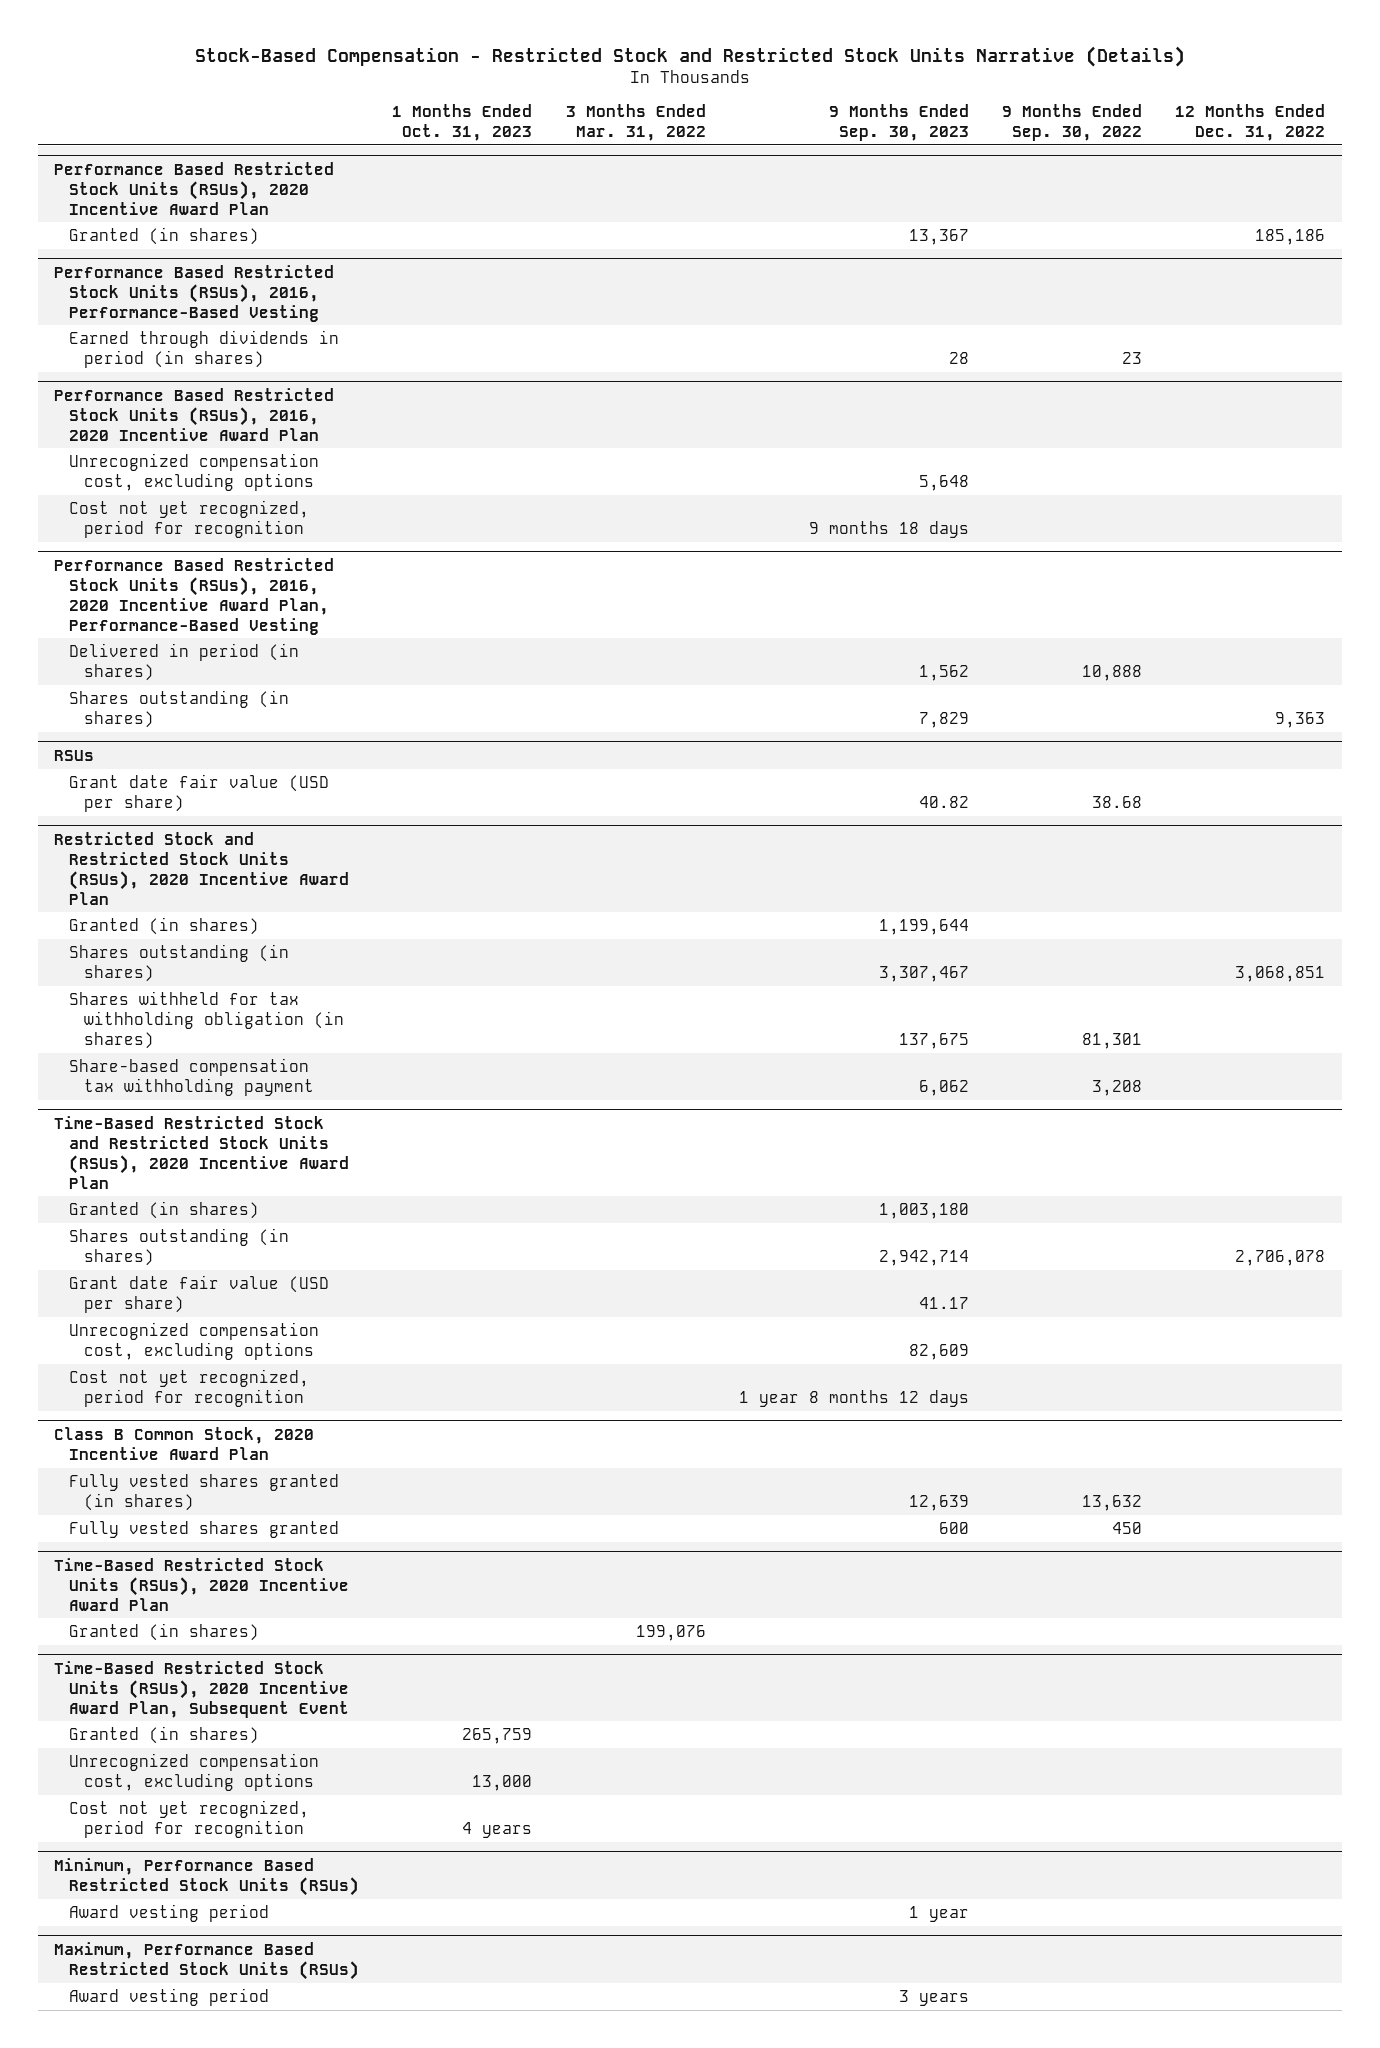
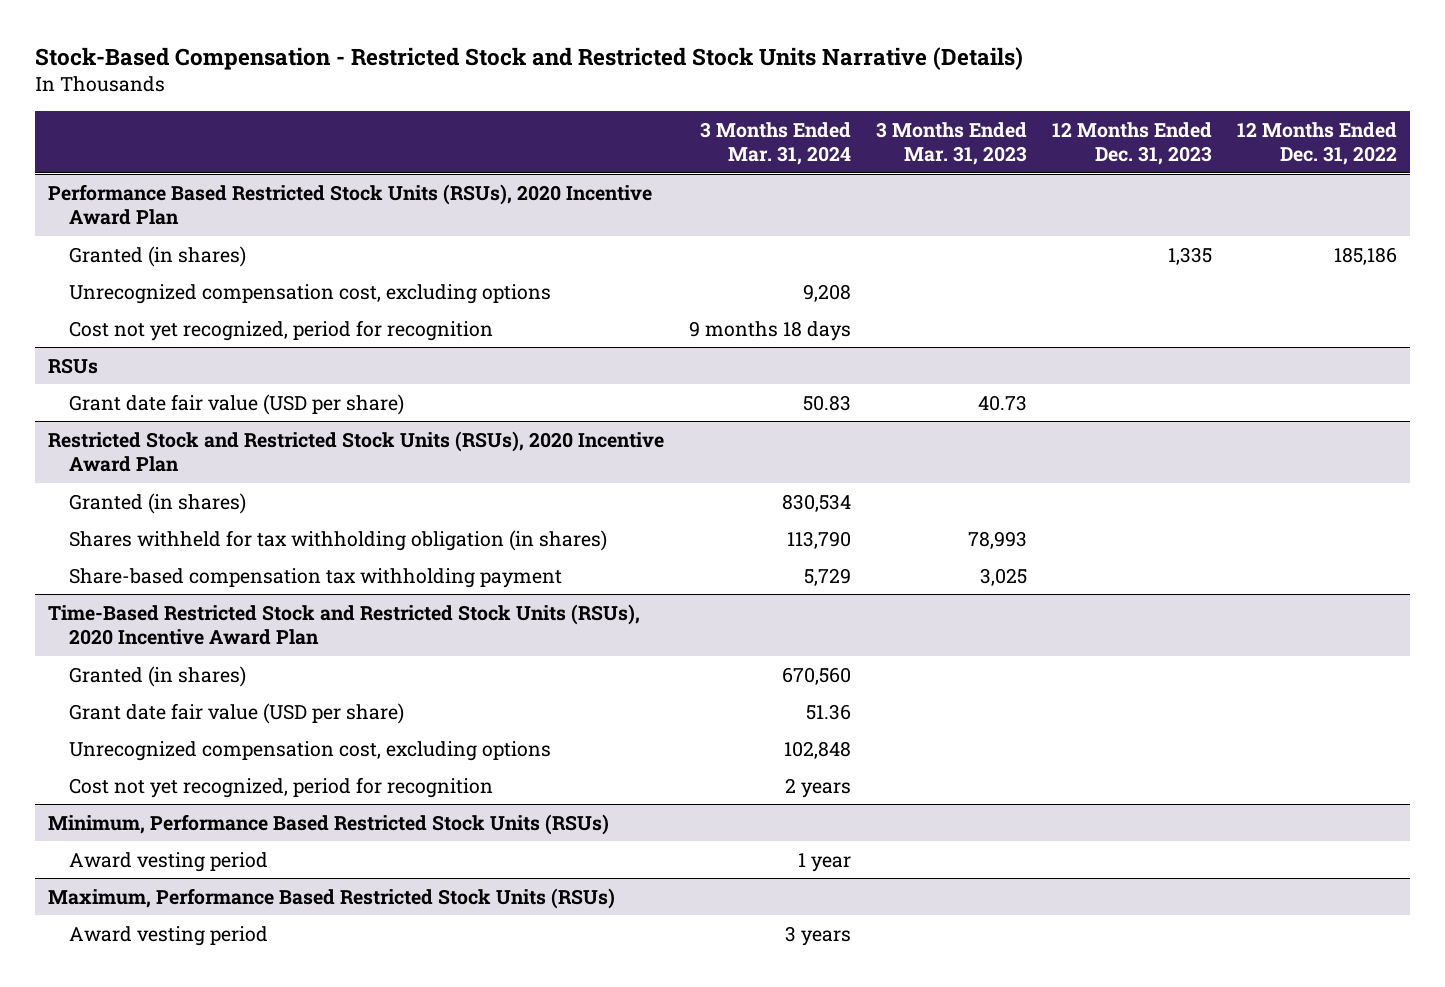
[392,103,533,141] 1 Months Ended Oct. 31, 2023 -> none
[565,103,706,141] 3 Months Ended Mar. 31, 2022 -> none
[828,103,969,141] 9 Months Ended Sep. 30, 2023 -> none
[1002,103,1143,141] 9 Months Ended Sep. 30, 2022 -> none
none -> [699,121,851,166] 3 Months Ended Mar. 31, 2024
none -> [875,121,1027,166] 3 Months Ended Mar. 31, 2023
none -> [1052,121,1213,166] 12 Months Ended Dec. 31, 2023
[54,264,335,322] Performance Based Restricted Stock Units (RSUs), 2016, Performance-Based Vesting -> none
[69,329,340,368] Earned through dividends in period (in shares) -> none
[54,387,335,441] Performance Based Restricted Stock Units (RSUs), 2016, 2020 Incentive Award Plan -> none
[69,452,320,491] Unrecognized compensation cost, excluding options -> none
[69,499,310,538] Cost not yet recognized, period for recognition -> none
[54,557,335,635] Performance Based Restricted Stock Units (RSUs), 2016, 2020 Incentive Award Plan, Performance-Based Vesting -> none
[69,642,300,681] Delivered in period (in shares) -> none
[69,689,290,728] Shares outstanding (in shares) -> none
none -> [69,283,552,304] Unrecognized compensation cost, excluding options
none -> [69,319,494,341] Cost not yet recognized, period for recognition
[69,943,290,982] Shares outstanding (in shares) -> none
[69,1227,290,1266] Shares outstanding (in shares) -> none
[54,1426,315,1460] Class B Common Stock, 2020 Incentive Award Plan -> none
[69,1473,340,1511] Fully vested shares granted (in shares) -> none
[69,1520,340,1538] Fully vested shares granted -> none
[54,1557,350,1611] Time-Based Restricted Stock Units (RSUs), 2020 Incentive Award Plan -> none
[69,1622,260,1641] Granted (in shares) -> none
[54,1660,350,1718] Time-Based Restricted Stock Units (RSUs), 2020 Incentive Award Plan, Subsequent Event -> none
[69,1725,260,1744] Granted (in shares) -> none
[69,1752,320,1791] Unrecognized compensation cost, excluding options -> none
[69,1799,310,1838] Cost not yet recognized, period for recognition -> none

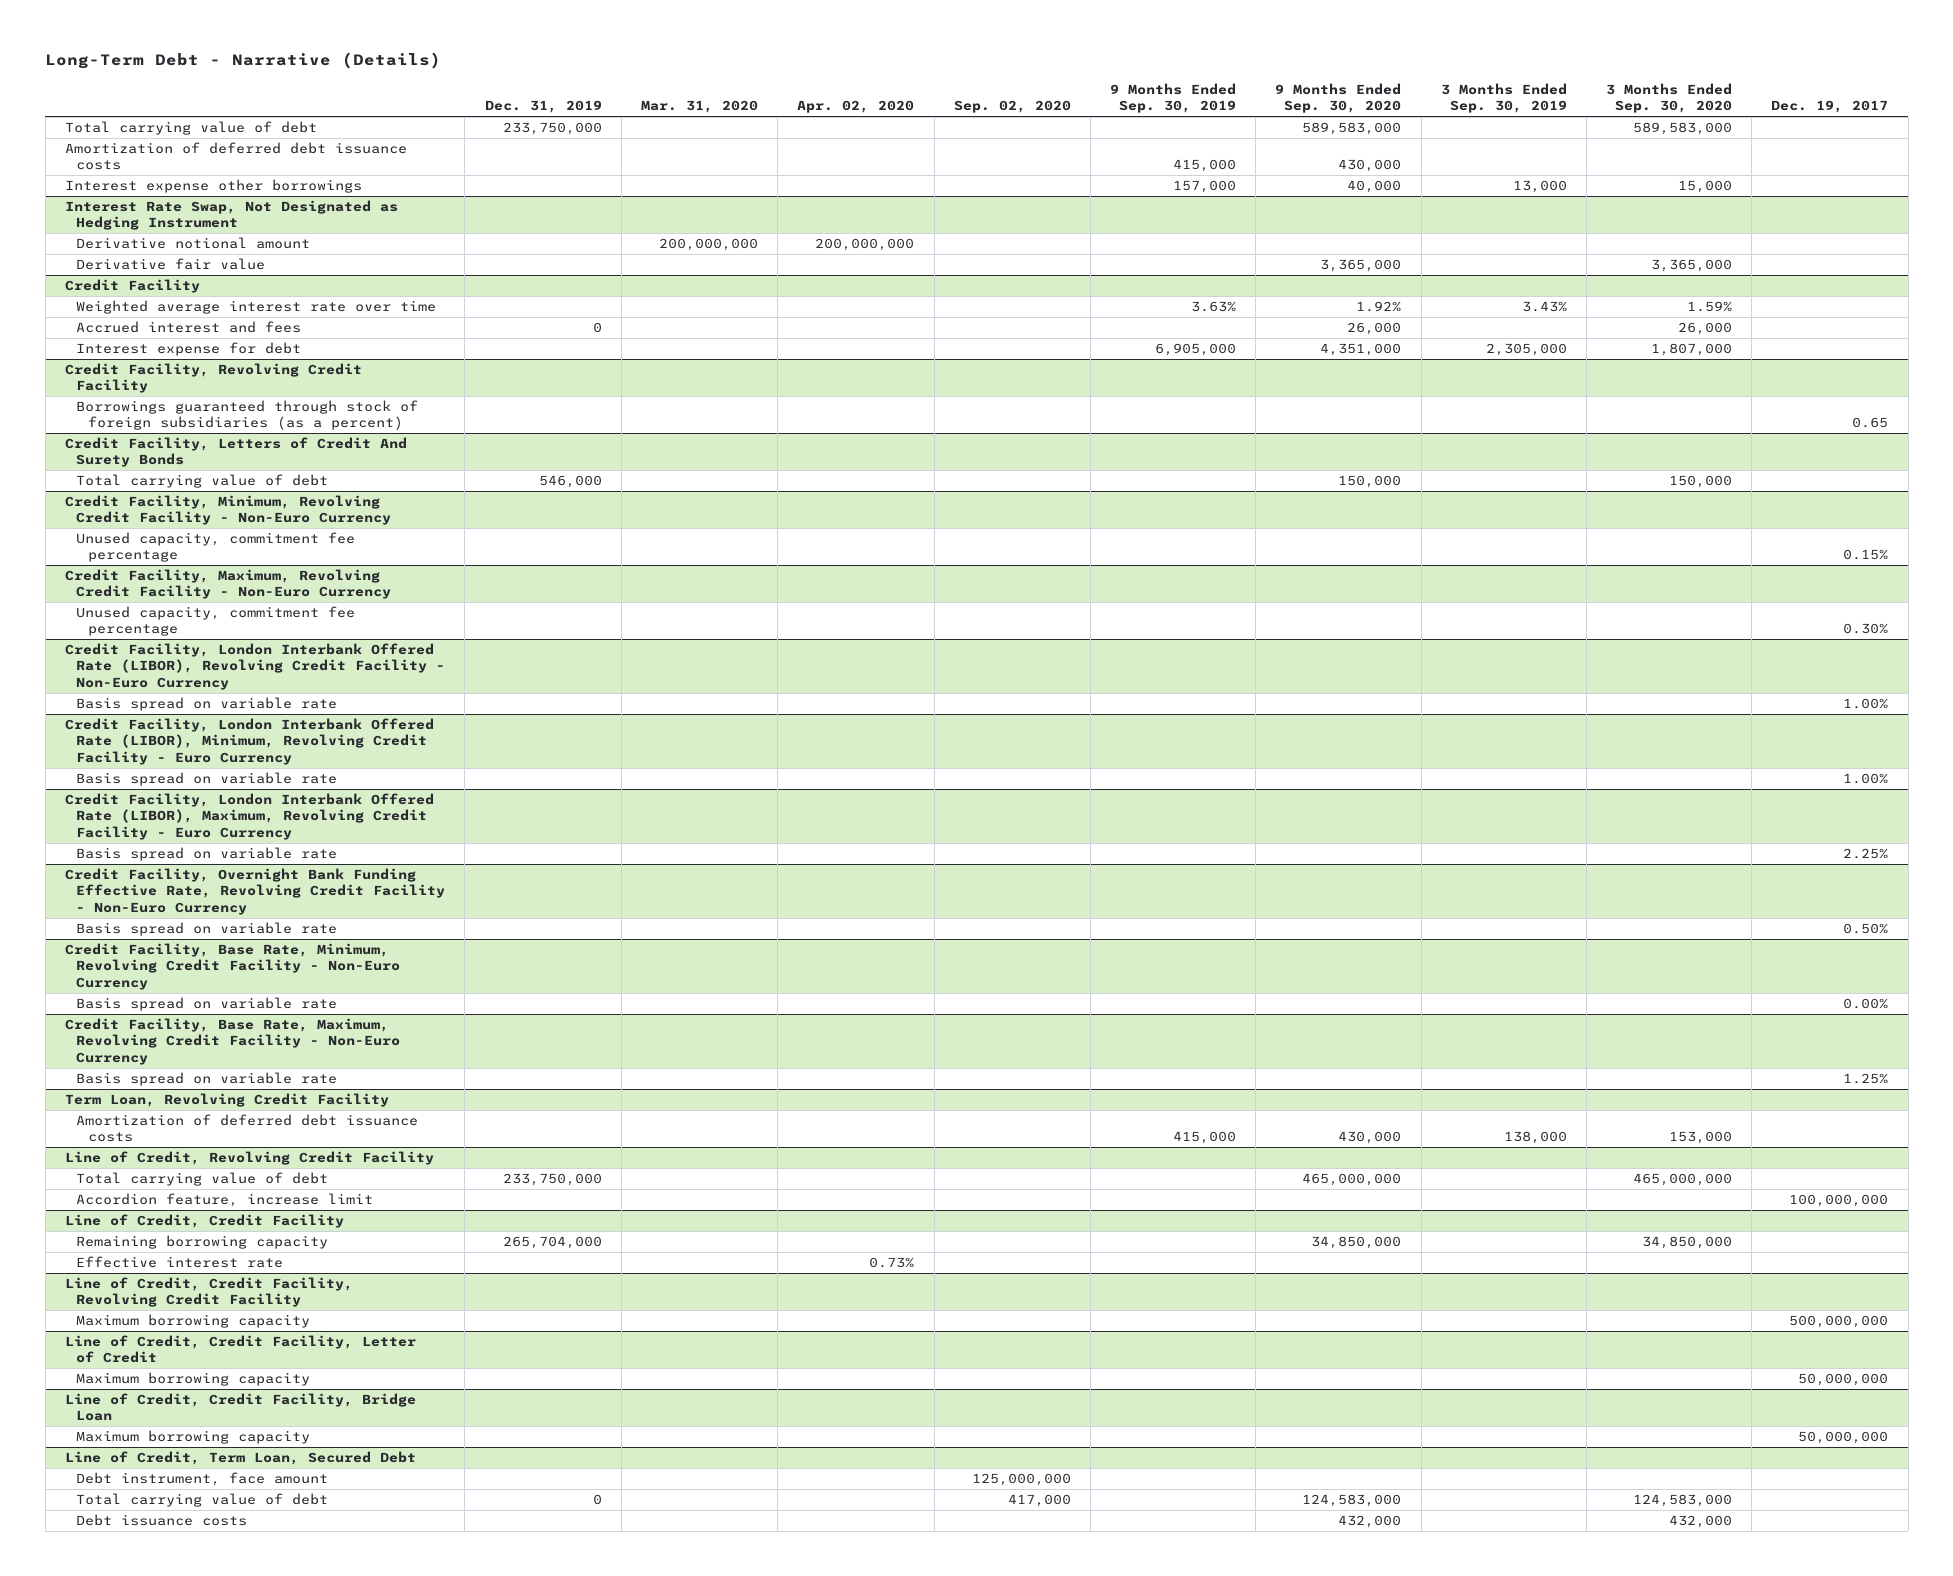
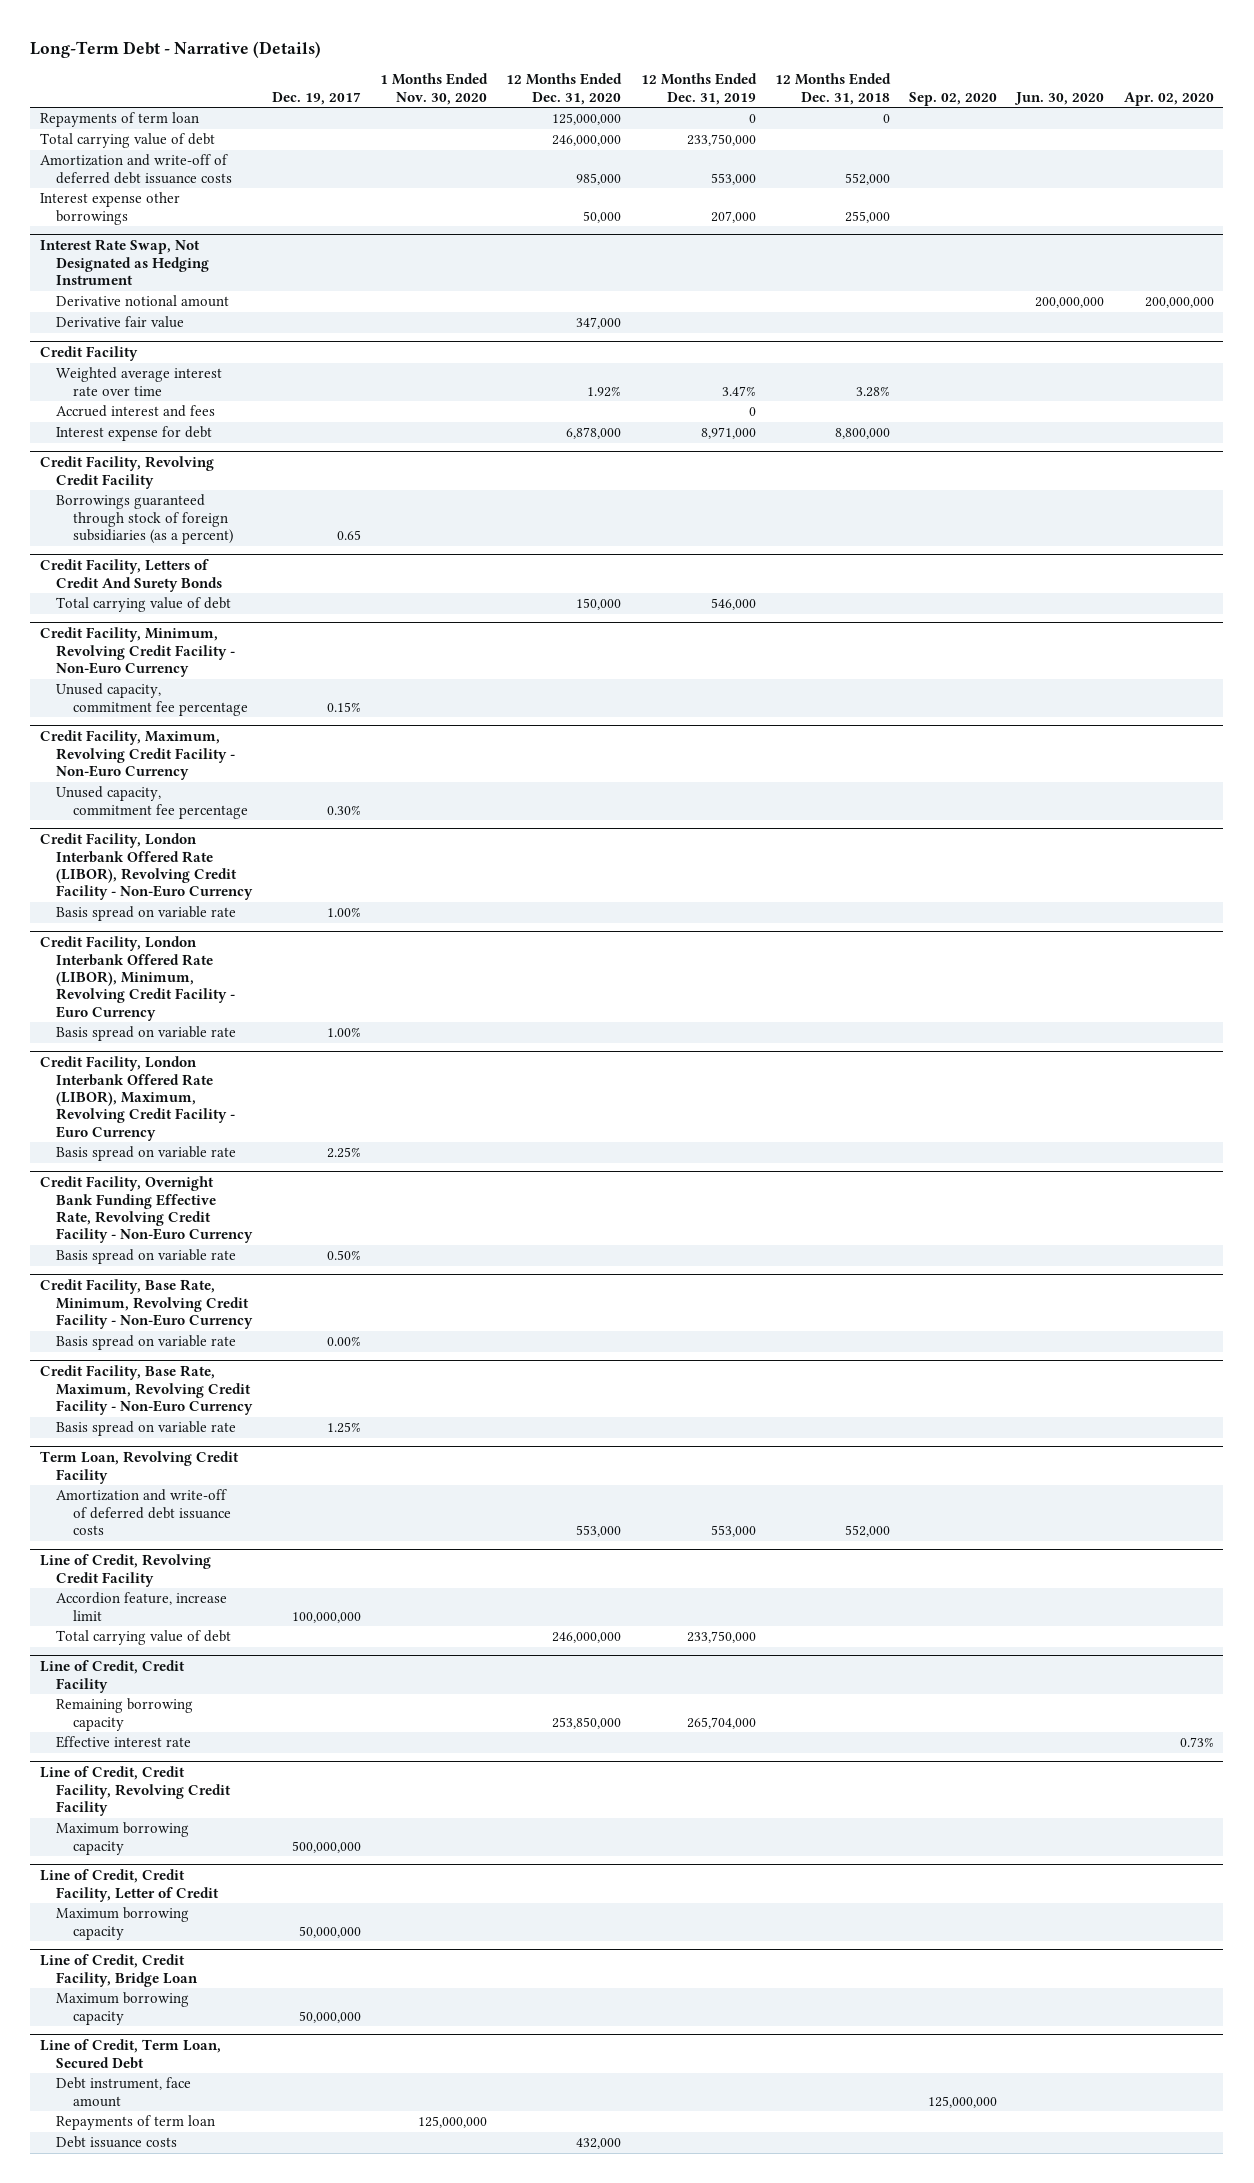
[484,99,602,113] Dec. 31, 2019 -> none
[640,99,758,113] Mar. 31, 2020 -> none
[1110,82,1237,113] 9 Months Ended Sep. 30, 2019 -> none
[1275,82,1402,113] 9 Months Ended Sep. 30, 2020 -> none
[1440,82,1567,113] 3 Months Ended Sep. 30, 2019 -> none
[1606,82,1733,113] 3 Months Ended Sep. 30, 2020 -> none
none -> [379,73,488,105] 1 Months Ended Nov. 30, 2020
none -> [506,73,623,105] 12 Months Ended Dec. 31, 2020
none -> [640,73,757,105] 12 Months Ended Dec. 31, 2019
none -> [774,73,891,105] 12 Months Ended Dec. 31, 2018
none -> [1014,91,1105,105] Jun. 30, 2020
none -> [40,112,200,128] Repayments of term loan
[64,142,407,171] Amortization of deferred debt issuance costs -> [40,154,233,184] Amortization and write-off of deferred debt issuance costs
[76,1114,419,1143] Amortization of deferred debt issuance costs -> [56,1489,231,1536] Amortization and write-off of deferred debt issuance costs
[76,1172,329,1187] Total carrying value of debt -> [56,1630,232,1646] Total carrying value of debt
[76,1493,329,1508] Total carrying value of debt -> none
none -> [56,2115,216,2131] Repayments of term loan

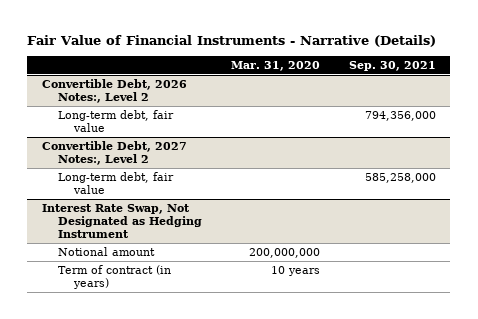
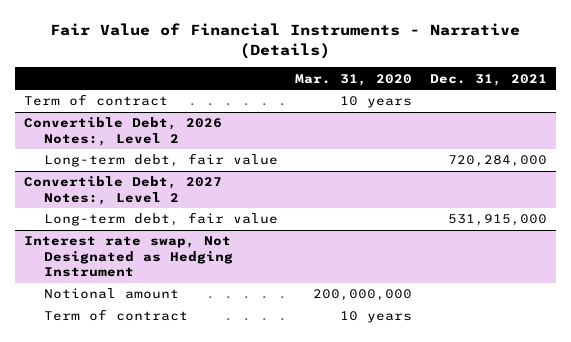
[348,61,436,72] Sep. 30, 2021 -> none
none -> [430,73,548,86] Dec. 31, 2021
none -> [23,94,168,107] Term of contract
[41,204,203,238] Interest Rate Swap, Not Designated as Hedging Instrument -> [23,236,233,278] Interest rate swap, Not Designated as Hedging Instrument
[58,265,172,289] Term of contract (in years) -> [43,309,188,322] Term of contract

